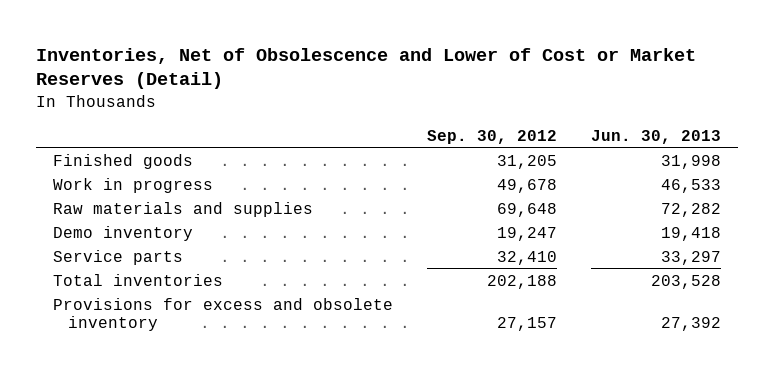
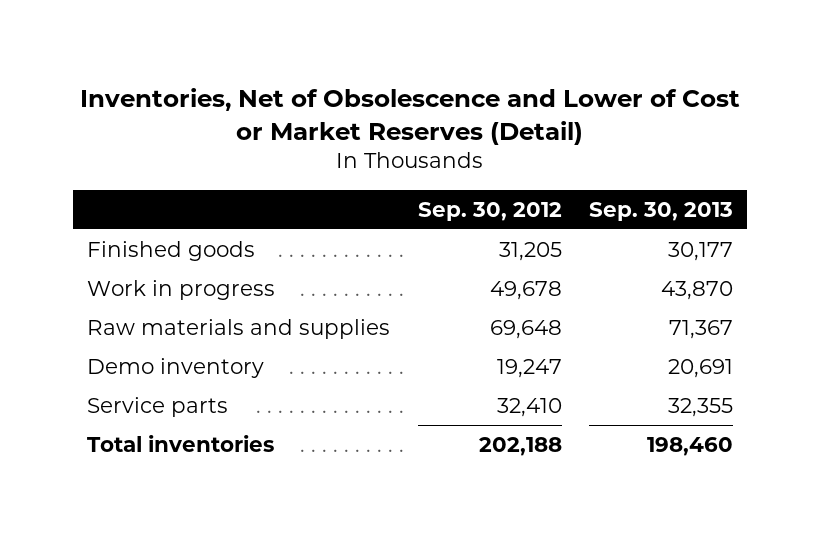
[591,129,722,144] Jun. 30, 2013 -> none
none -> [589,201,734,221] Sep. 30, 2013
[52,297,393,332] Provisions for excess and obsolete inventory -> none

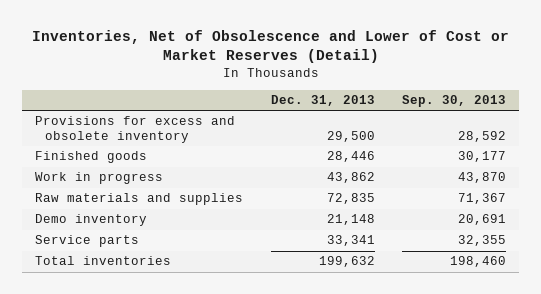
[417,201,562,221] Sep. 30, 2012 -> none
none -> [270,95,375,107] Dec. 31, 2013
none -> [35,116,236,143] Provisions for excess and obsolete inventory

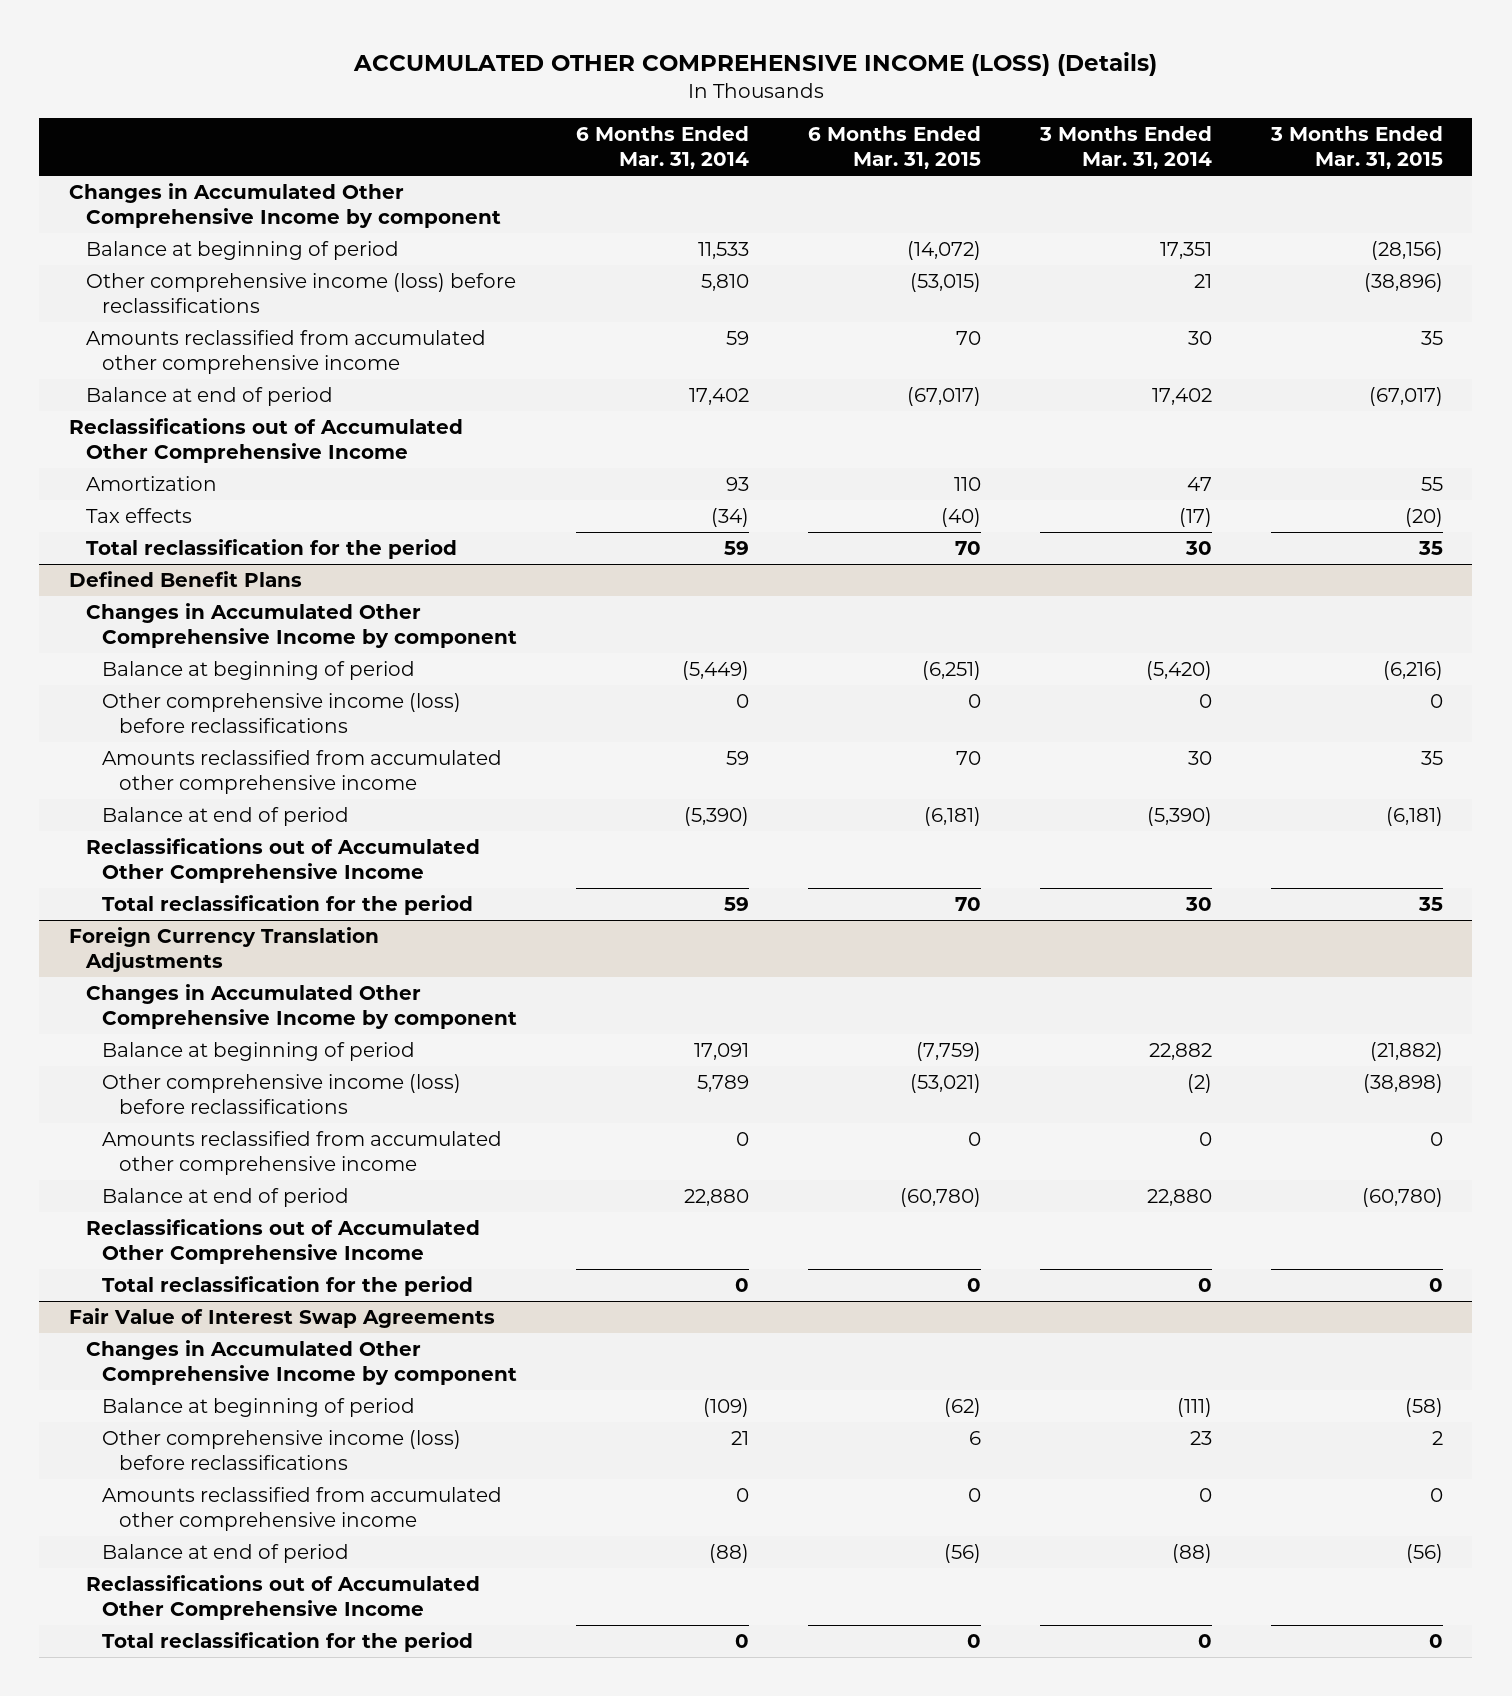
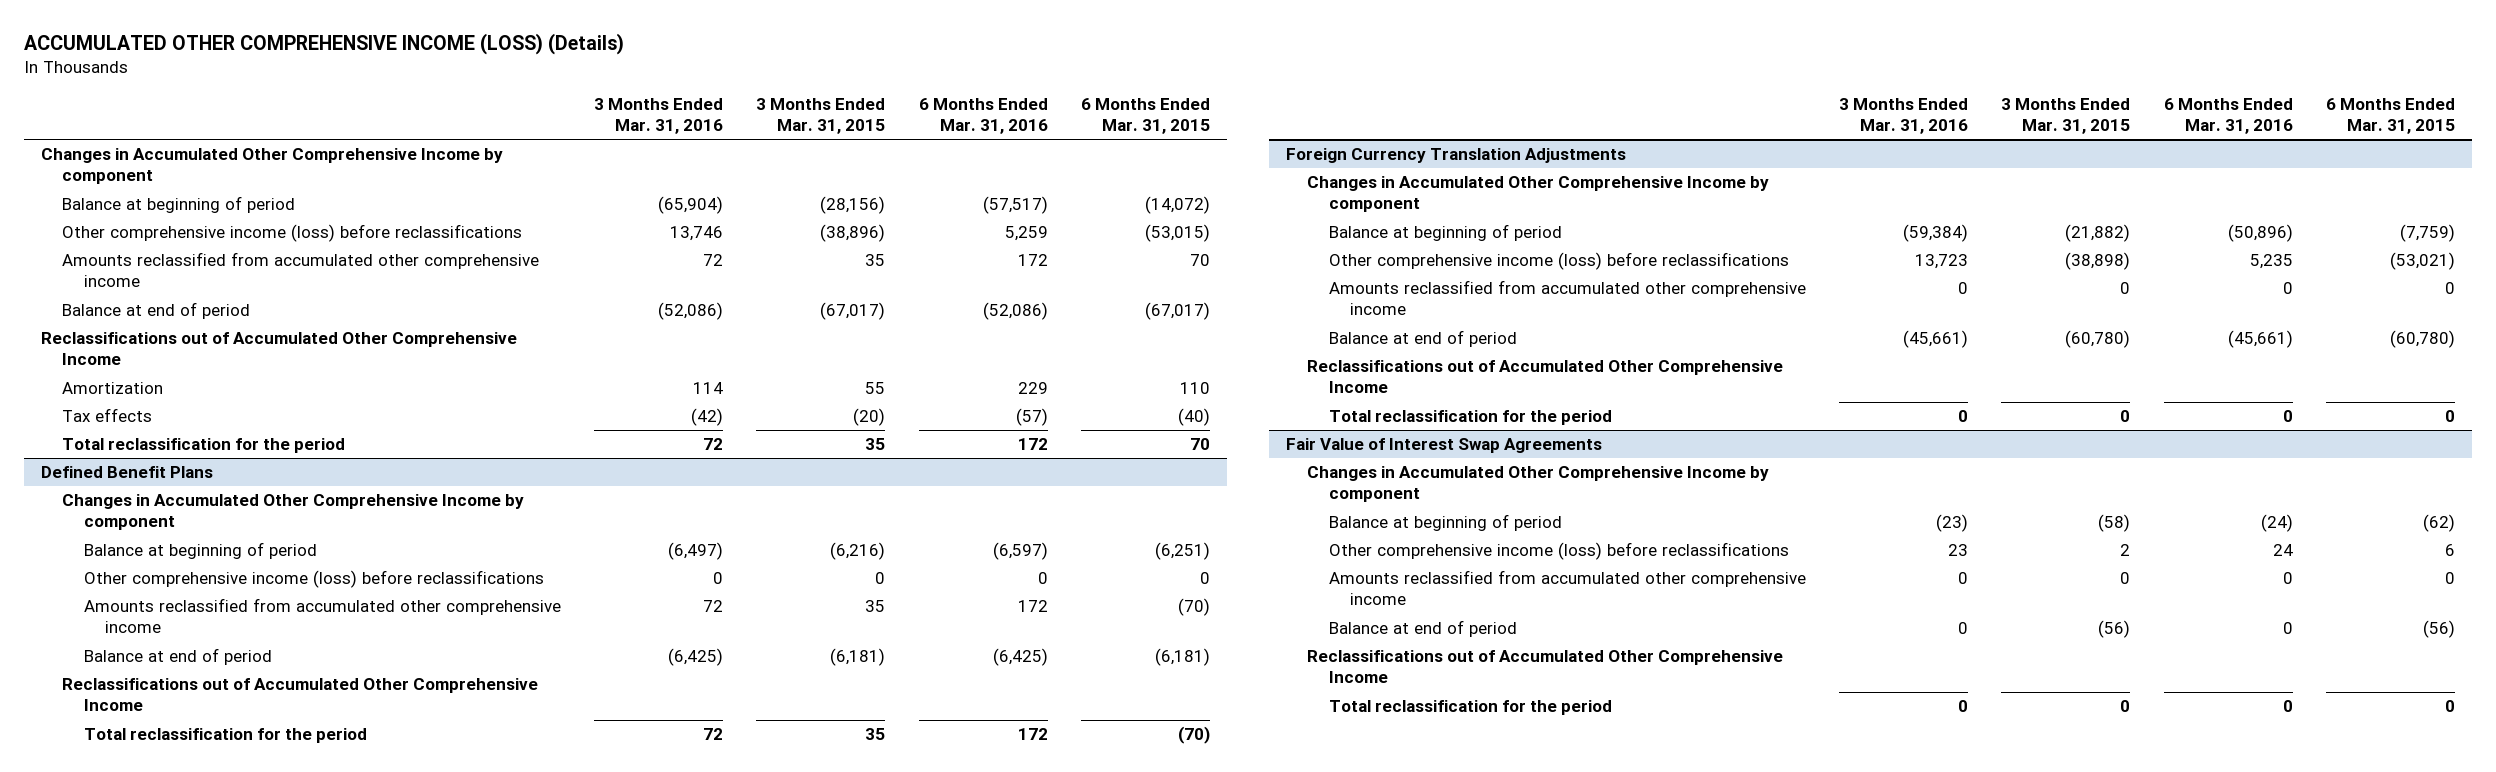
[576,125,750,170] 6 Months Ended Mar. 31, 2014 -> none
[1038,125,1212,170] 3 Months Ended Mar. 31, 2014 -> none
none -> [593,97,723,135] 3 Months Ended Mar. 31, 2016
none -> [918,97,1048,135] 6 Months Ended Mar. 31, 2016
[956,751,982,766] 70 -> [1178,598,1211,617] (70)
[955,897,982,912] 70 -> [1178,726,1211,745] (70)

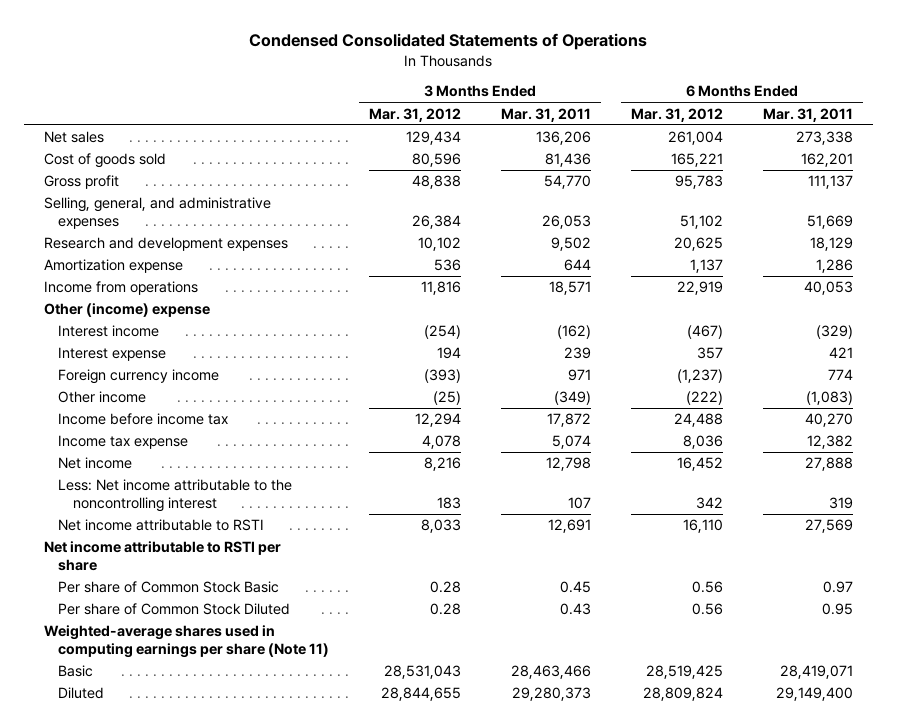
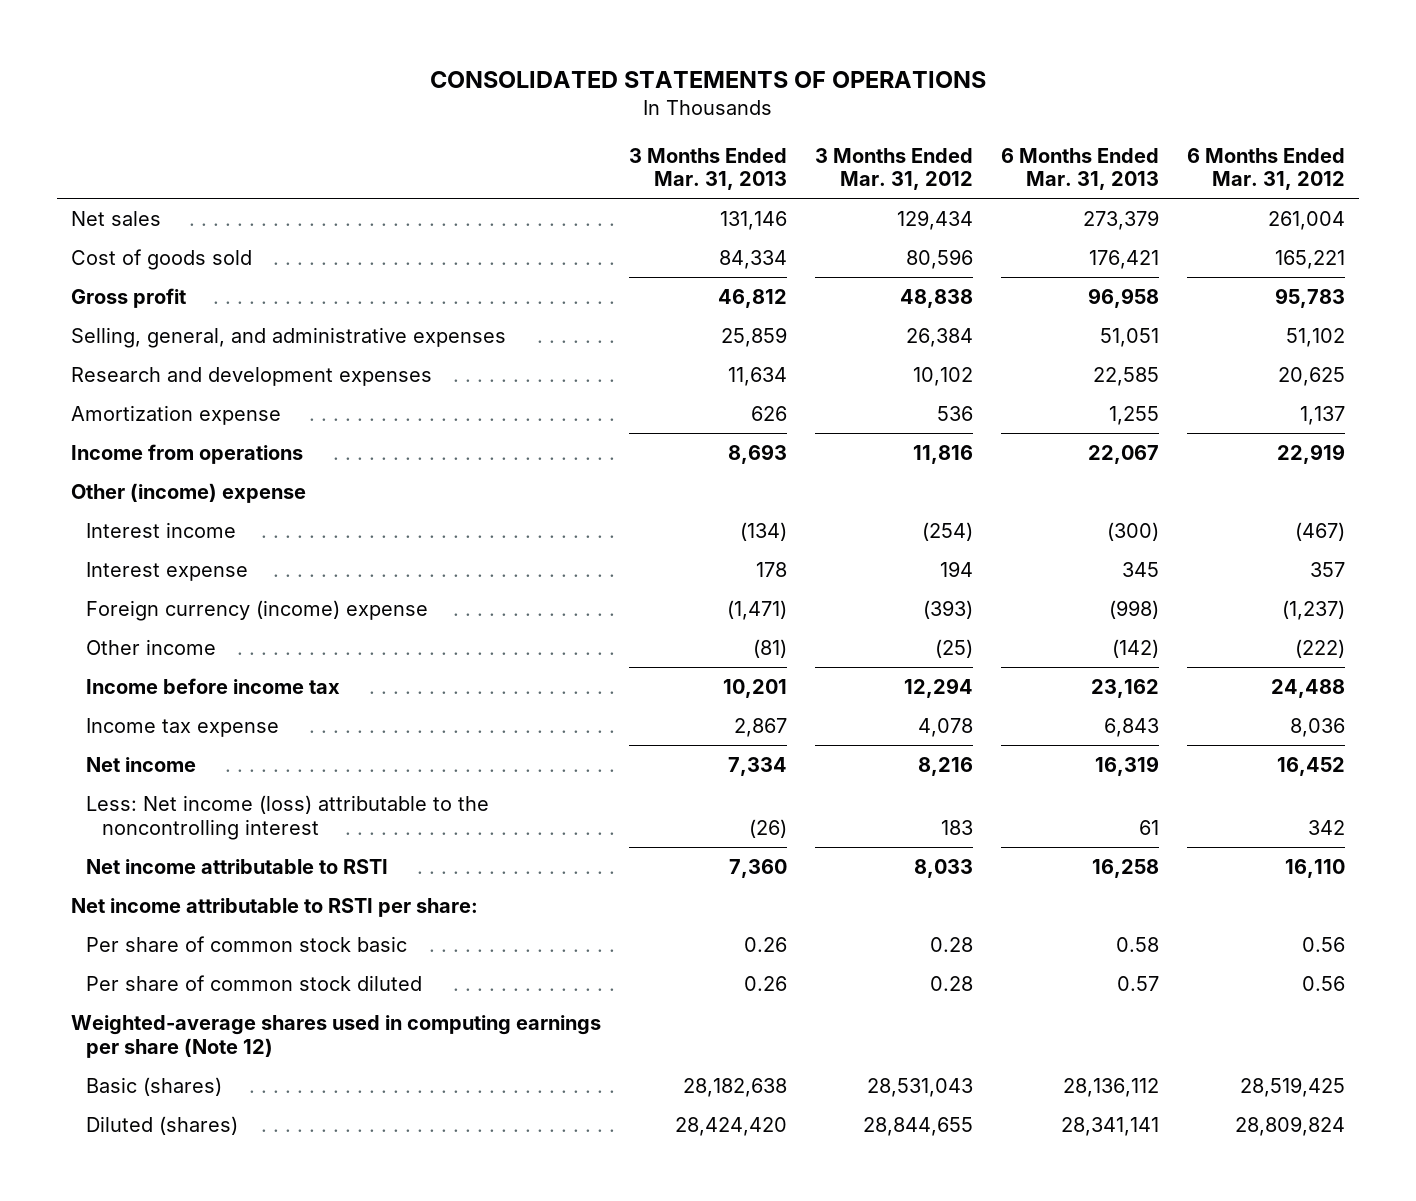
[249,33,648,51] Condensed Consolidated Statements of Operations -> [429,71,986,89] CONSOLIDATED STATEMENTS OF OPERATIONS
[501,107,592,122] Mar. 31, 2011 -> none
[762,107,853,122] Mar. 31, 2011 -> none
none -> [628,147,787,191] 3 Months Ended Mar. 31, 2013
none -> [1000,147,1159,191] 6 Months Ended Mar. 31, 2013
[58,369,220,385] Foreign currency income -> [86,599,429,621] Foreign currency (income) expense
[58,479,293,513] Less: Net income attributable to the noncontrolling interest -> [86,794,490,840] Less: Net income (loss) attributable to the noncontrolling interest
[44,541,282,572] Net income attributable to RSTI per share -> [70,897,478,917] Net income attributable to RSTI per share:
[58,581,280,594] Per share of Common Stock Basic -> [86,935,408,952] Per share of common stock basic
[58,603,291,616] Per share of Common Stock Diluted -> [86,974,423,991] Per share of common stock diluted
[44,625,330,659] Weighted-average shares used in computing earnings per share (Note 11) -> [70,1014,601,1058] Weighted-average shares used in computing earnings per share (Note 12)
[58,665,94,678] Basic -> [86,1076,223,1096] Basic (shares)
[58,687,105,700] Diluted -> [86,1115,239,1135] Diluted (shares)

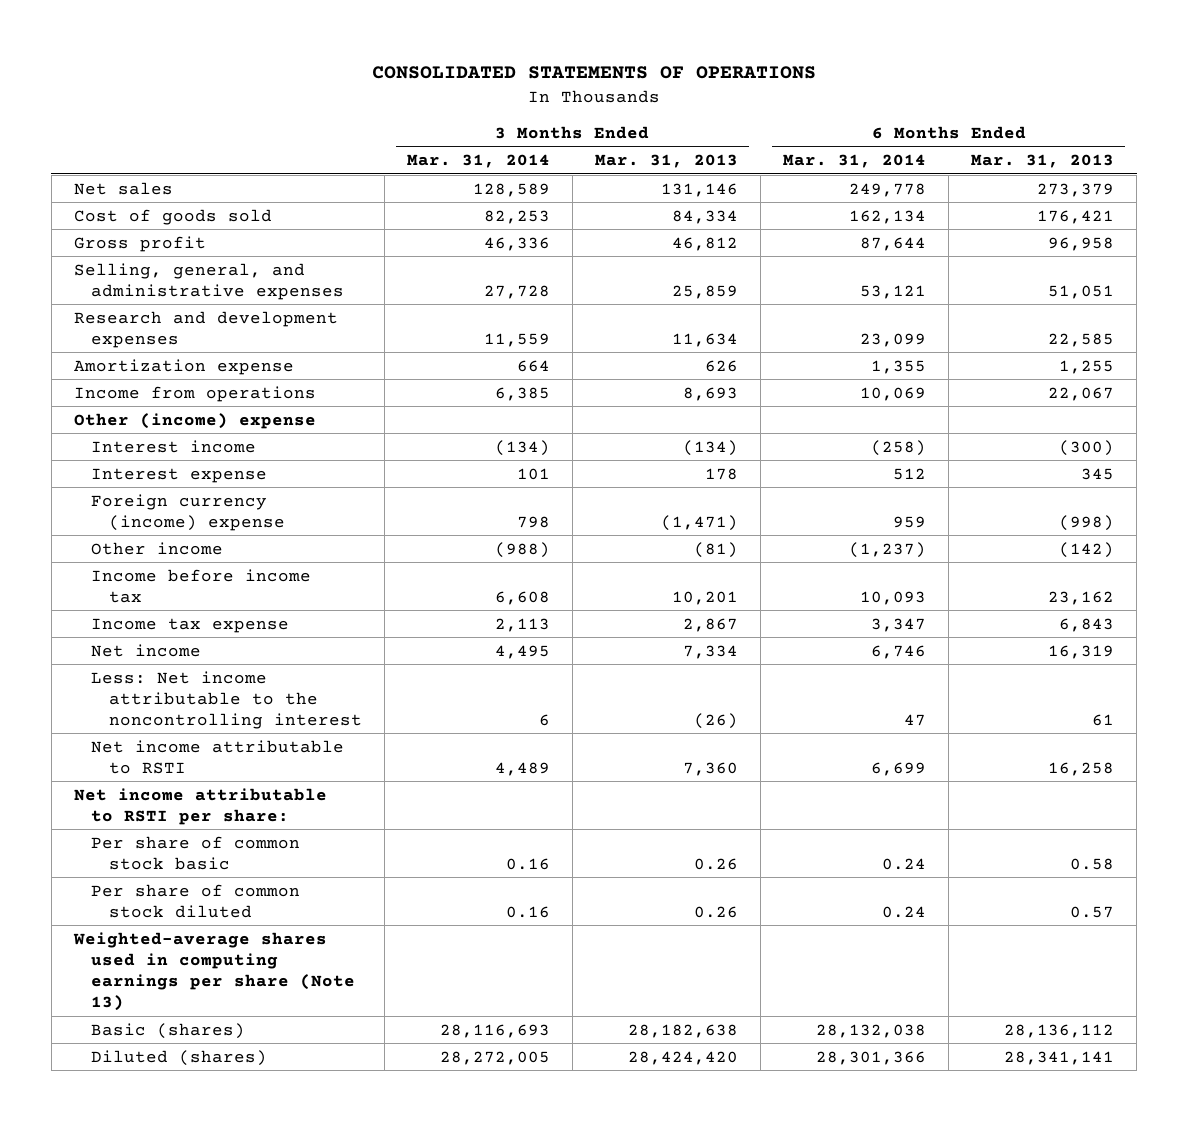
[814,147,973,191] 3 Months Ended Mar. 31, 2012 -> none
[1186,147,1345,191] 6 Months Ended Mar. 31, 2012 -> none
none -> [406,154,550,169] Mar. 31, 2014
none -> [783,154,927,169] Mar. 31, 2014
[86,794,490,840] Less: Net income (loss) attributable to the noncontrolling interest -> [91,670,362,730] Less: Net income attributable to the noncontrolling interest
[70,1014,601,1058] Weighted-average shares used in computing earnings per share (Note 12) -> [72,931,356,1012] Weighted-average shares used in computing earnings per share (Note 13)

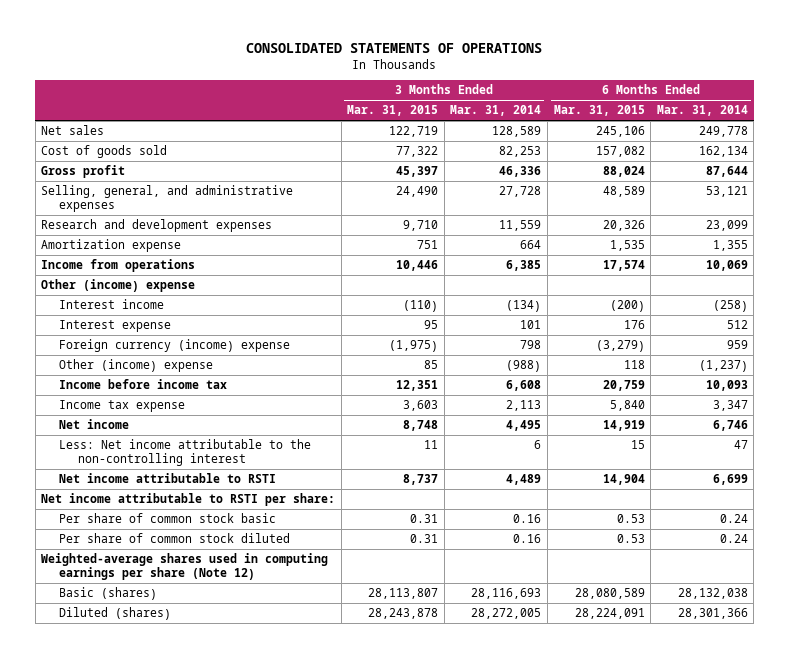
[594,154,738,169] Mar. 31, 2013 -> none
[971,154,1115,169] Mar. 31, 2013 -> none
none -> [347,105,439,117] Mar. 31, 2015
none -> [553,105,645,117] Mar. 31, 2015
[91,541,224,555] Other income -> [59,359,214,373] Other (income) expense
[91,670,362,730] Less: Net income attributable to the noncontrolling interest -> [59,439,312,467] Less: Net income attributable to the non-controlling interest
[72,931,356,1012] Weighted-average shares used in computing earnings per share (Note 13) -> [41,553,329,581] Weighted-average shares used in computing earnings per share (Note 12)

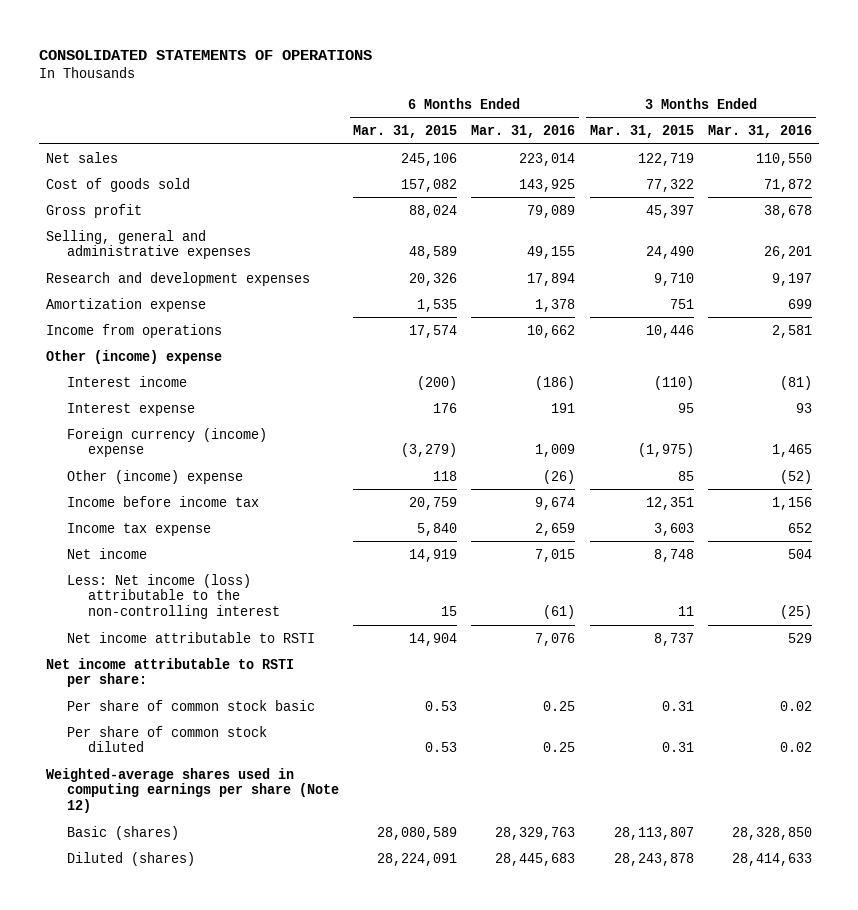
[450,105,542,117] Mar. 31, 2014 -> none
[656,105,748,117] Mar. 31, 2014 -> none
none -> [471,125,576,139] Mar. 31, 2016
none -> [708,125,813,139] Mar. 31, 2016
[41,185,294,213] Selling, general, and administrative expenses -> [45,229,251,260] Selling, general and administrative expenses
[59,439,312,467] Less: Net income attributable to the non-controlling interest -> [66,573,281,620] Less: Net income (loss) attributable to the non-controlling interest

